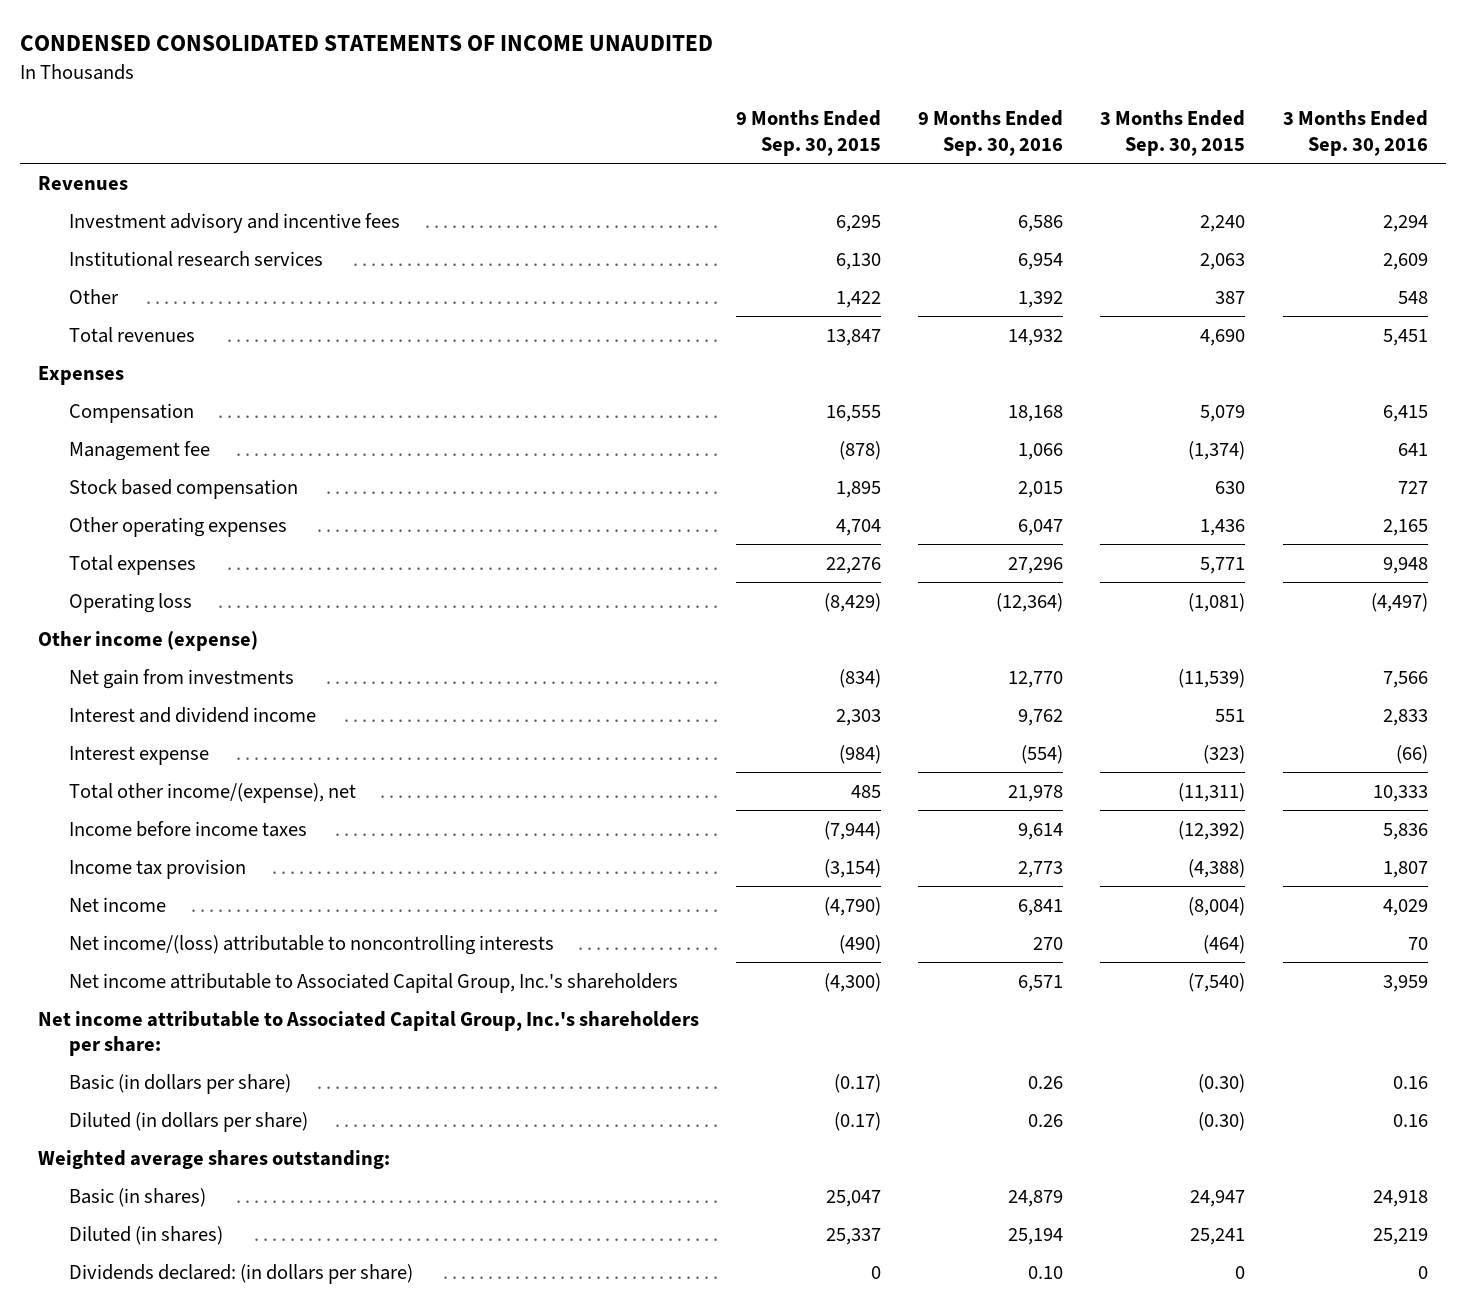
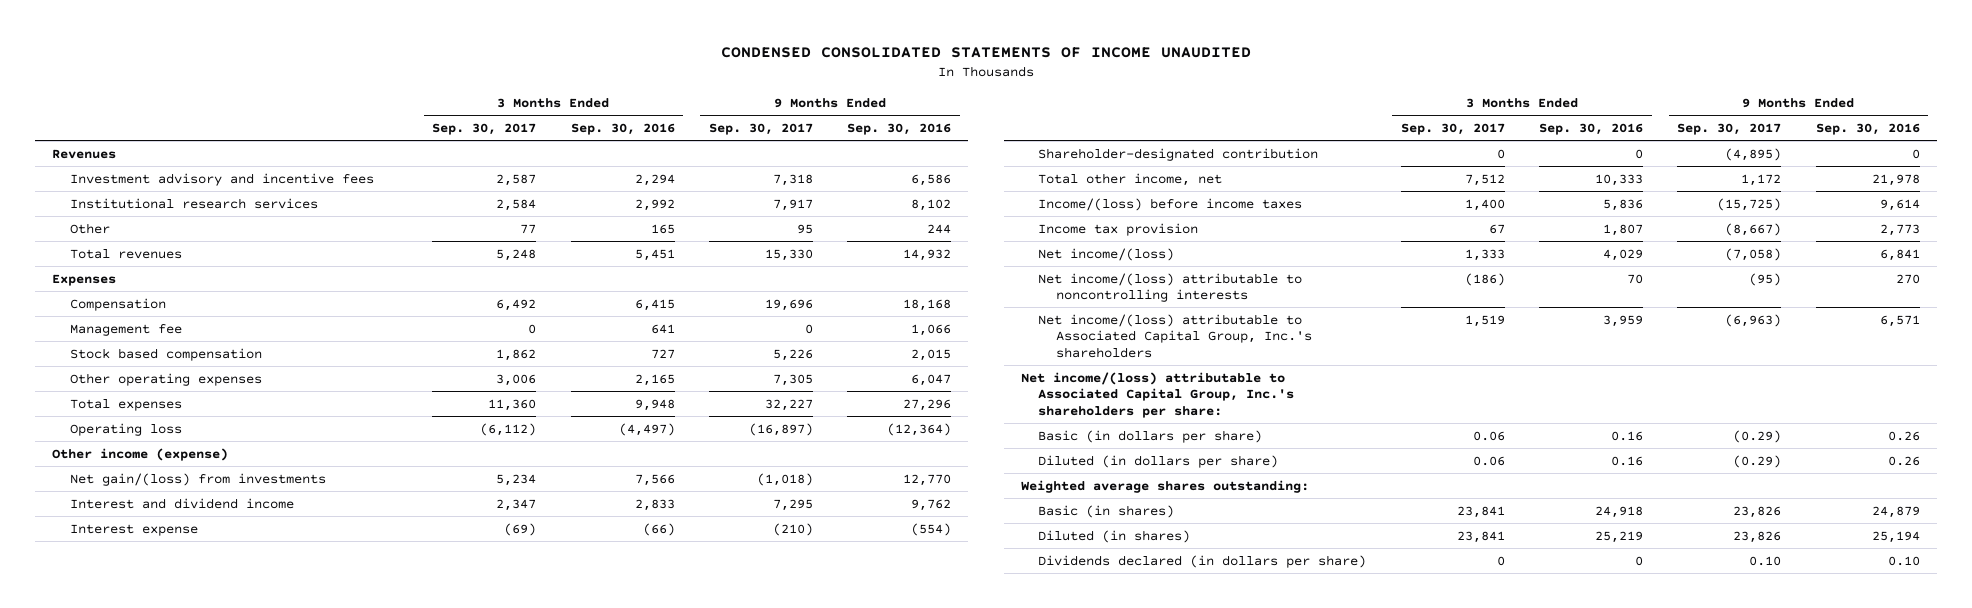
[736,110,882,156] 9 Months Ended Sep. 30, 2015 -> none
[1100,110,1246,156] 3 Months Ended Sep. 30, 2015 -> none
none -> [432,123,537,136] Sep. 30, 2017
none -> [708,123,813,136] Sep. 30, 2017
[1018,252,1064,270] 6,954 -> [911,198,952,211] 8,102
[1382,252,1428,270] 2,609 -> [634,198,675,211] 2,992
[1018,290,1064,308] 1,392 -> [927,223,952,234] 244
[1397,290,1428,304] 548 -> [650,223,675,234] 165
[69,668,295,689] Net gain from investments -> [69,472,326,486] Net gain/(loss) from investments
none -> [1038,147,1319,161] Shareholder-designated contribution
[69,782,357,803] Total other income/(expense), net -> [1038,172,1223,186] Total other income, net
[69,820,308,837] Income before income taxes -> [1038,197,1303,211] Income/(loss) before income taxes
[69,896,167,912] Net income -> [1038,247,1175,261] Net income/(loss)
[69,972,679,993] Net income attributable to Associated Capital Group, Inc.'s shareholders -> [1038,313,1312,358] Net income/(loss) attributable to Associated Capital Group, Inc.'s shareholders
[38,1010,700,1057] Net income attributable to Associated Capital Group, Inc.'s shareholders per share: -> [1020,371,1295,418] Net income/(loss) attributable to Associated Capital Group, Inc.'s shareholders per share:
[69,1263,414,1284] Dividends declared: (in dollars per share) -> [1038,554,1367,568] Dividends declared (in dollars per share)

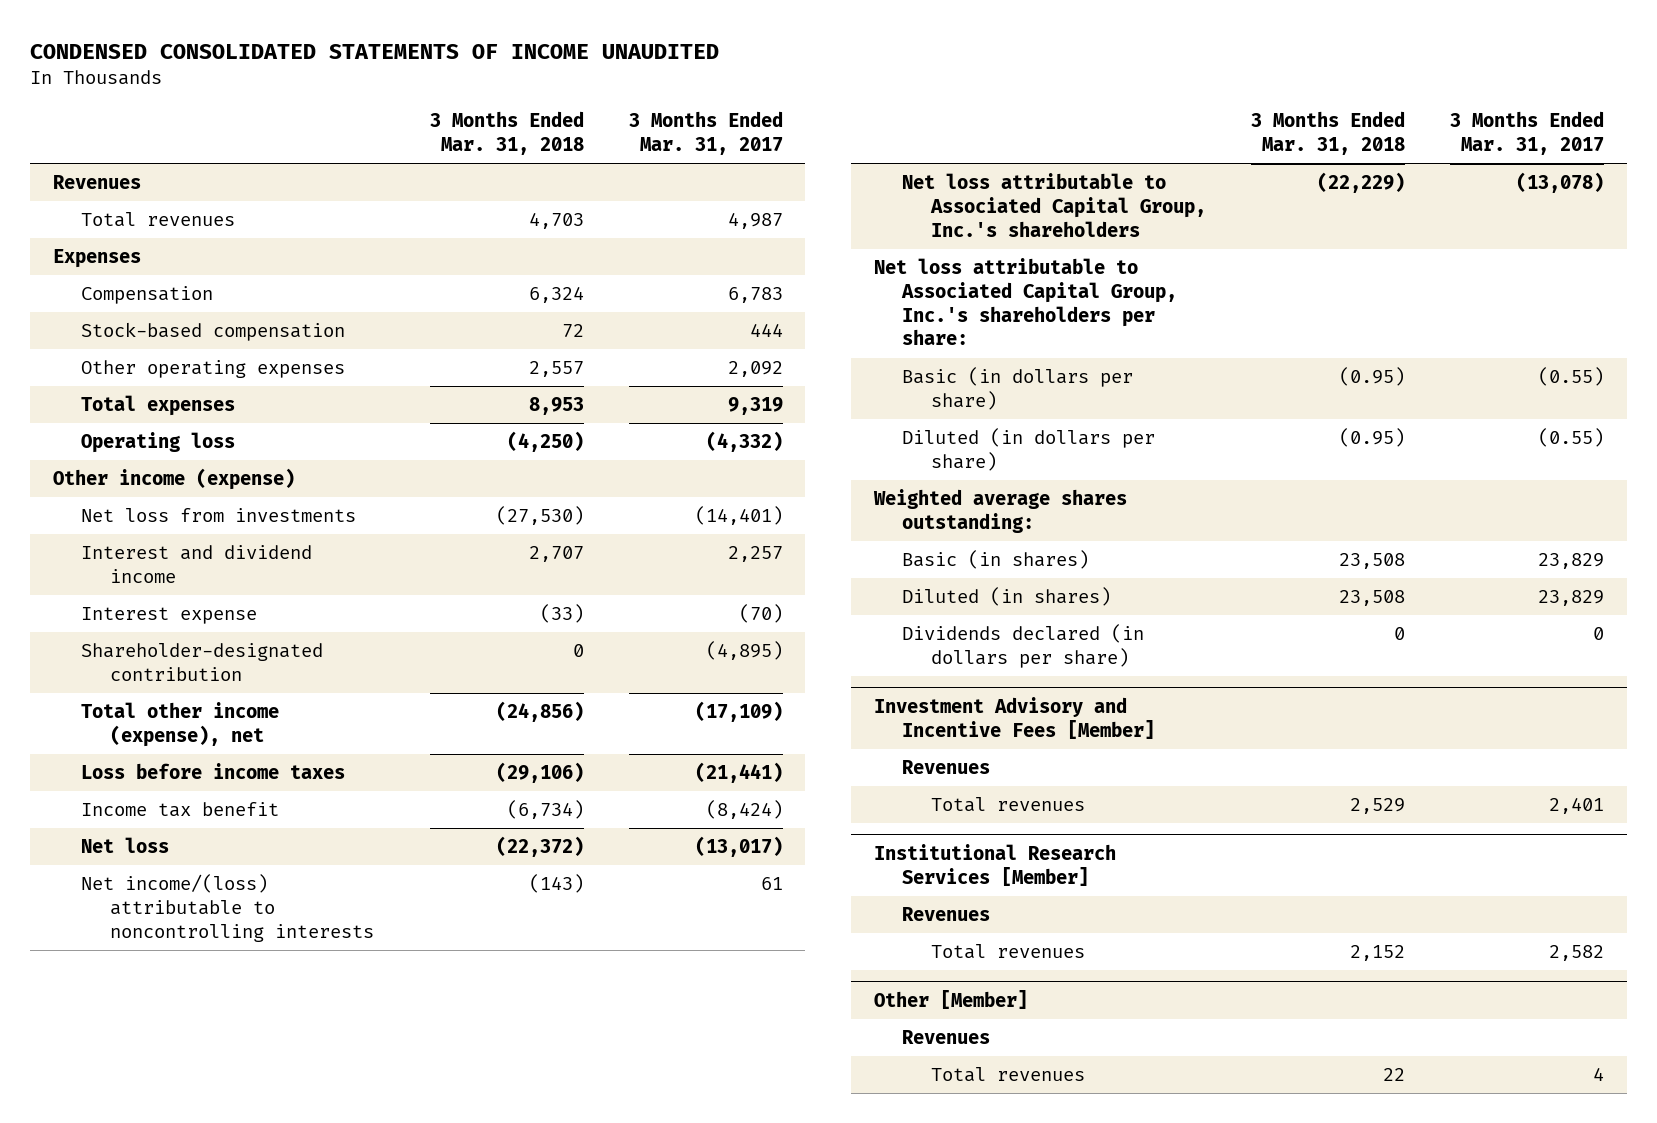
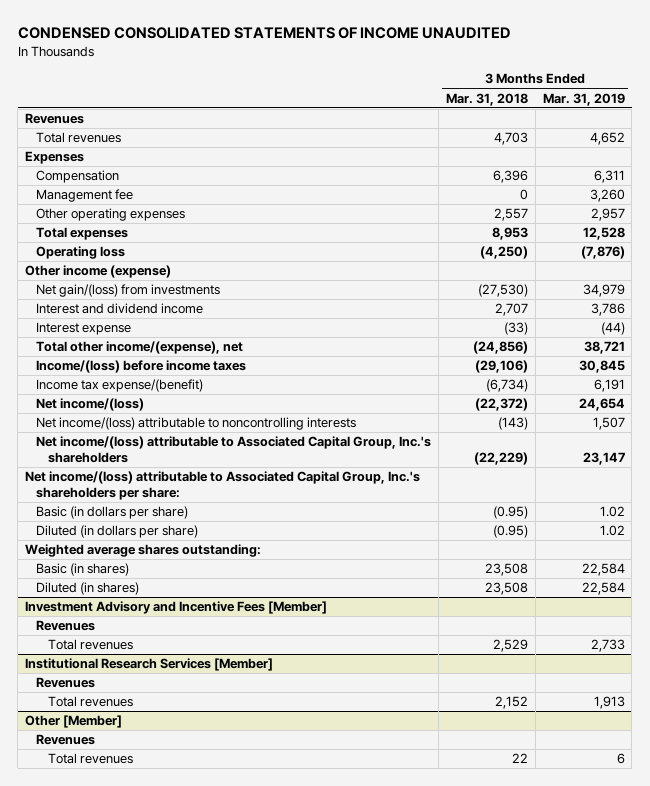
[628,111,783,156] 3 Months Ended Mar. 31, 2017 -> none
none -> [542,92,625,106] Mar. 31, 2019
[81,322,346,342] Stock-based compensation -> none
[528,286,584,304] 6,324 -> [493,170,529,184] 6,396
none -> [36,189,134,203] Management fee
[81,508,357,523] Net loss from investments -> [36,284,221,298] Net gain/(loss) from investments
[81,643,324,681] Shareholder-designated contribution -> none
[81,702,280,747] Total other income (expense), net -> [36,341,244,355] Total other income/(expense), net
[81,763,346,780] Loss before income taxes -> [36,360,247,374] Income/(loss) before income taxes
[81,802,280,818] Income tax benefit -> [36,379,204,393] Income tax expense/(benefit)
[81,837,170,854] Net loss -> [36,398,145,412] Net income/(loss)
[902,173,1206,237] Net loss attributable to Associated Capital Group, Inc.'s shareholders -> [36,436,432,463] Net income/(loss) attributable to Associated Capital Group, Inc.'s shareholders
[874,258,1178,346] Net loss attributable to Associated Capital Group, Inc.'s shareholders per share: -> [25,471,421,500] Net income/(loss) attributable to Associated Capital Group, Inc.'s shareholders per share:
[902,624,1145,668] Dividends declared (in dollars per share) -> none

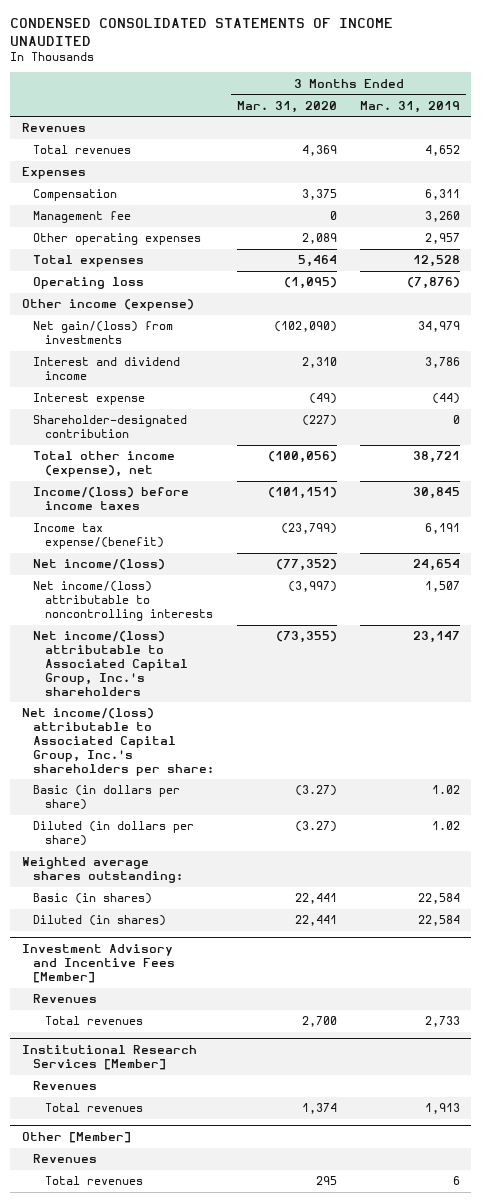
[446,92,529,106] Mar. 31, 2018 -> none
none -> [237,100,338,113] Mar. 31, 2020
none -> [33,415,188,439] Shareholder-designated contribution
[36,341,244,355] Total other income/(expense), net -> [33,451,176,478] Total other income (expense), net

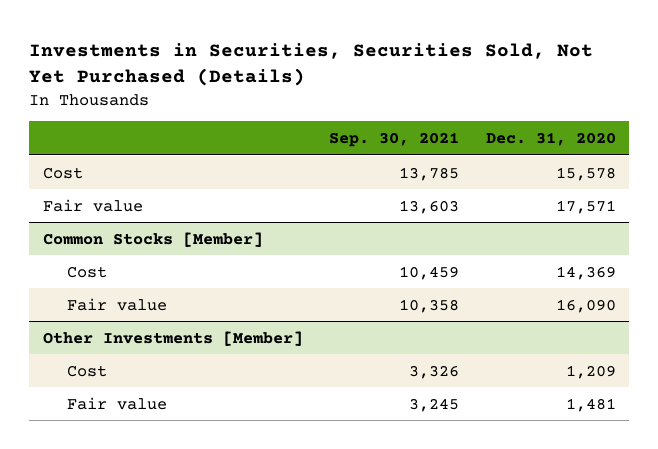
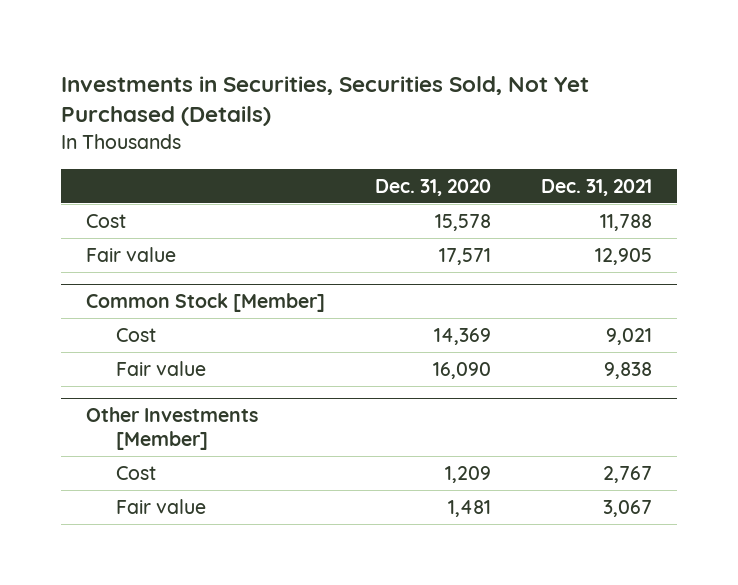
[329,132,460,148] Sep. 30, 2021 -> none
none -> [541,178,653,196] Dec. 31, 2021
[42,231,263,247] Common Stocks [Member] -> [86,293,326,313] Common Stock [Member]

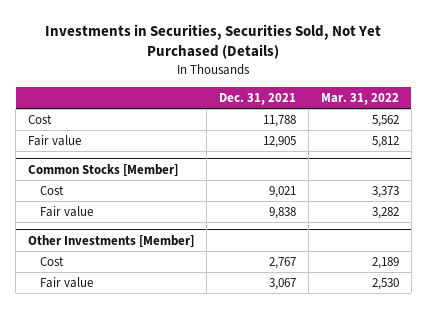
[375,178,492,196] Dec. 31, 2020 -> none
none -> [320,92,399,105] Mar. 31, 2022
[86,293,326,313] Common Stock [Member] -> [28,163,179,176] Common Stocks [Member]

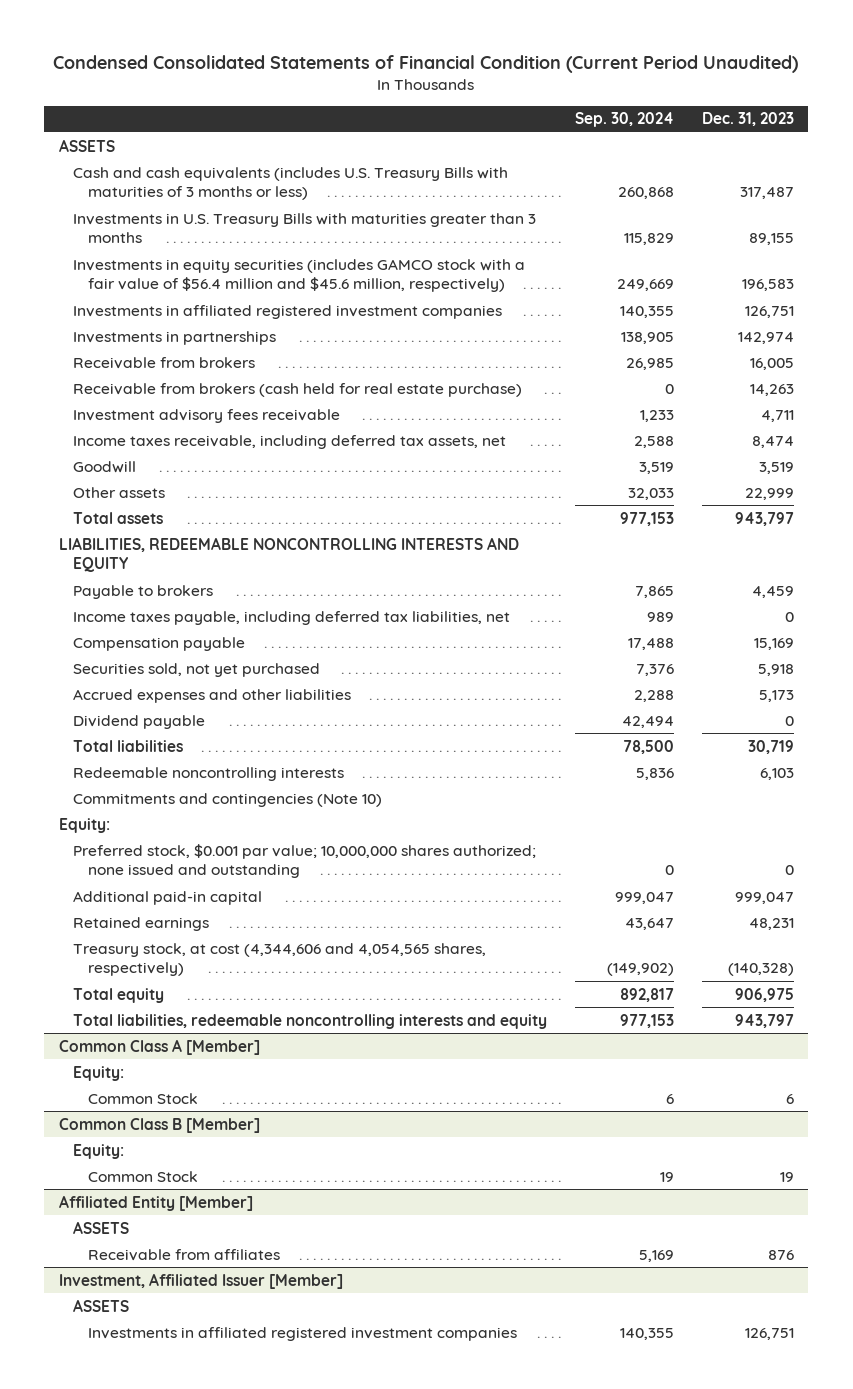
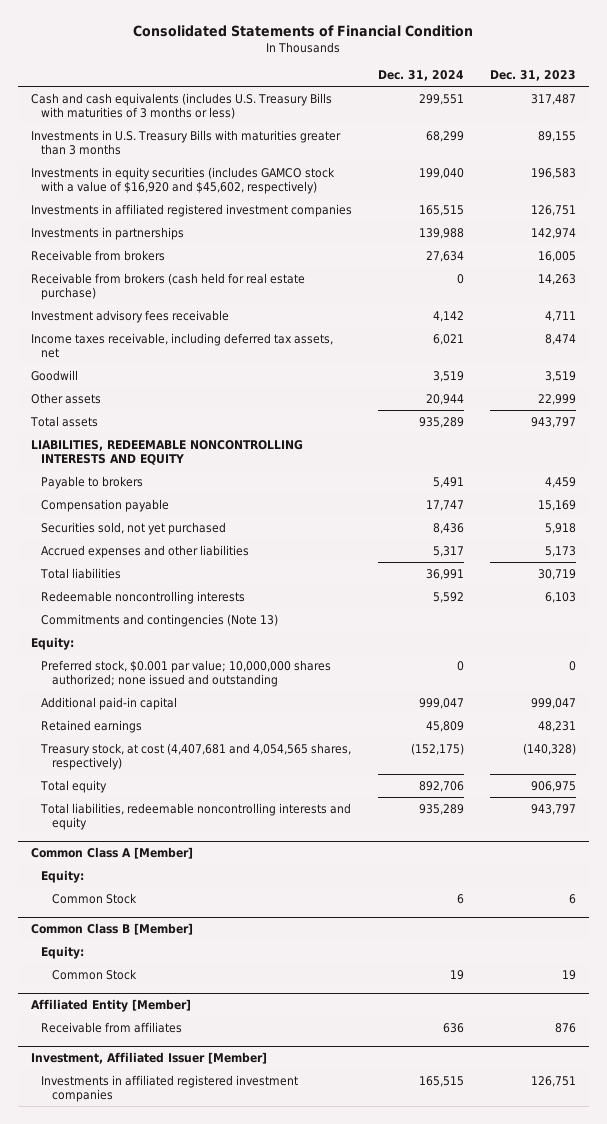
[53,54,799,73] Condensed Consolidated Statements of Financial Condition (Current Period Unaudited) -> [133,24,474,37] Consolidated Statements of Financial Condition
[575,112,675,128] Sep. 30, 2024 -> none
none -> [377,69,464,81] Dec. 31, 2024
[58,138,115,152] ASSETS -> none
[73,258,526,293] Investments in equity securities (includes GAMCO stock with a fair value of $56.4 million and $45.6 million, respectively) -> [30,166,335,194] Investments in equity securities (includes GAMCO stock with a value of $16,920 and $45,602, respectively)
[73,610,511,625] Income taxes payable, including deferred tax liabilities, net -> none
[73,714,206,729] Dividend payable -> none
[73,792,383,807] Commitments and contingencies (Note 10) -> [41,613,279,627] Commitments and contingencies (Note 13)
[73,942,487,977] Treasury stock, at cost (4,344,606 and 4,054,565 shares, respectively) -> [40,742,352,770] Treasury stock, at cost (4,407,681 and 4,054,565 shares, respectively)
[73,1220,130,1234] ASSETS -> none
[73,1298,130,1312] ASSETS -> none

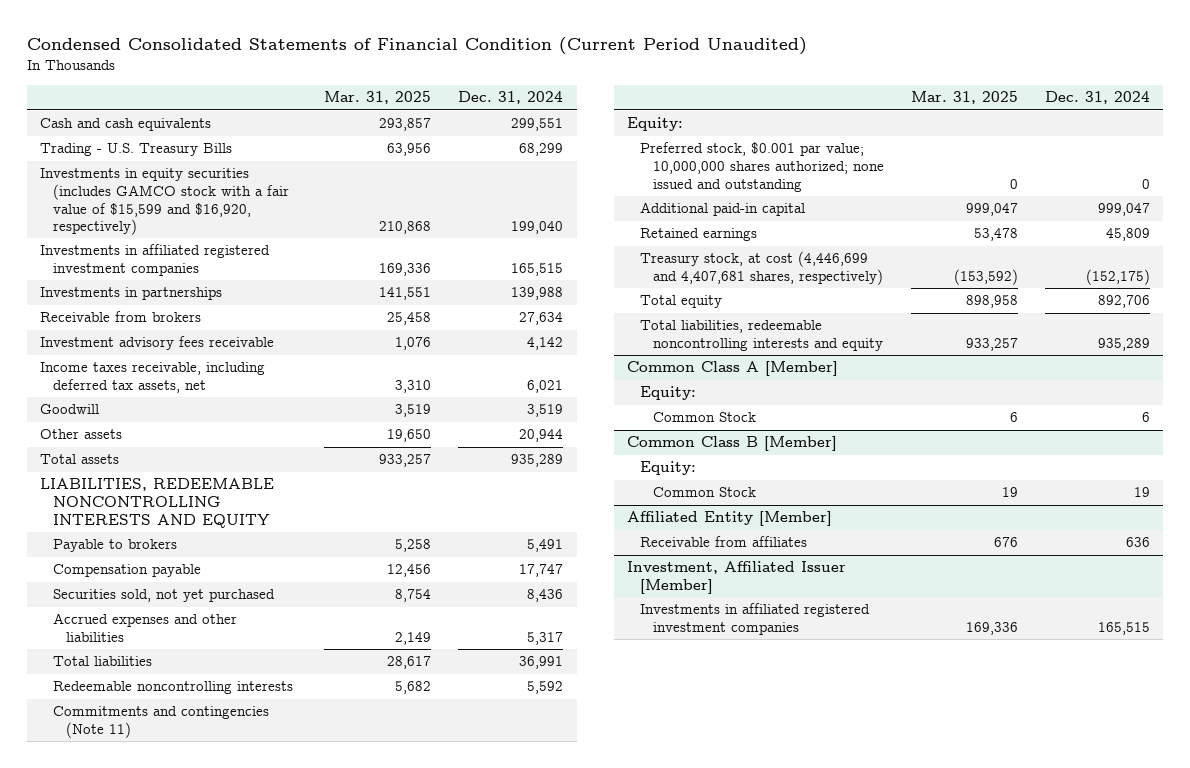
[133,24,474,37] Consolidated Statements of Financial Condition -> [26,36,807,55] Condensed Consolidated Statements of Financial Condition (Current Period Unaudited)
[490,69,577,81] Dec. 31, 2023 -> none
none -> [324,91,432,105] Mar. 31, 2025
[30,92,332,119] Cash and cash equivalents (includes U.S. Treasury Bills with maturities of 3 months or less) -> [40,118,212,132] Cash and cash equivalents
[30,129,341,155] Investments in U.S. Treasury Bills with maturities greater than 3 months -> [40,143,233,157] Trading - U.S. Treasury Bills
[30,166,335,194] Investments in equity securities (includes GAMCO stock with a value of $16,920 and $45,602, respectively) -> [40,168,290,236] Investments in equity securities (includes GAMCO stock with a fair value of $15,599 and $16,920, respectively)
[30,272,305,300] Receivable from brokers (cash held for real estate purchase) -> none
[41,613,279,627] Commitments and contingencies (Note 13) -> [53,706,270,739] Commitments and contingencies (Note 11)
[40,742,352,770] Treasury stock, at cost (4,407,681 and 4,054,565 shares, respectively) -> [640,251,884,286] Treasury stock, at cost (4,446,699 and 4,407,681 shares, respectively)

